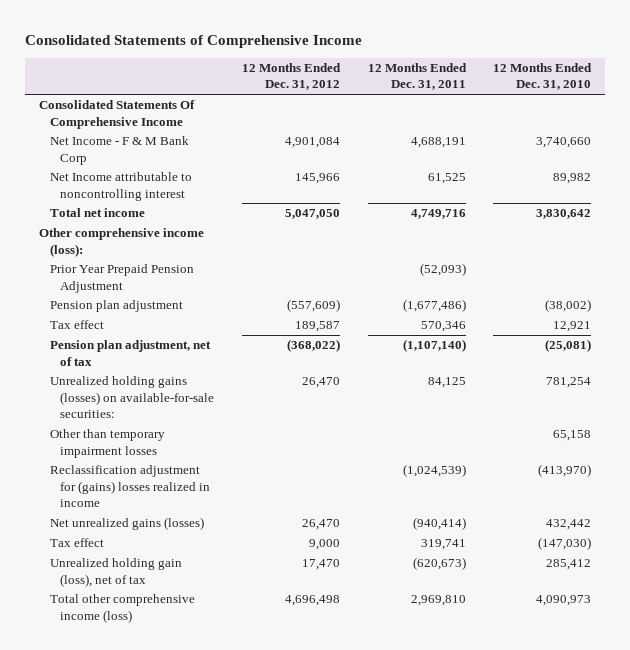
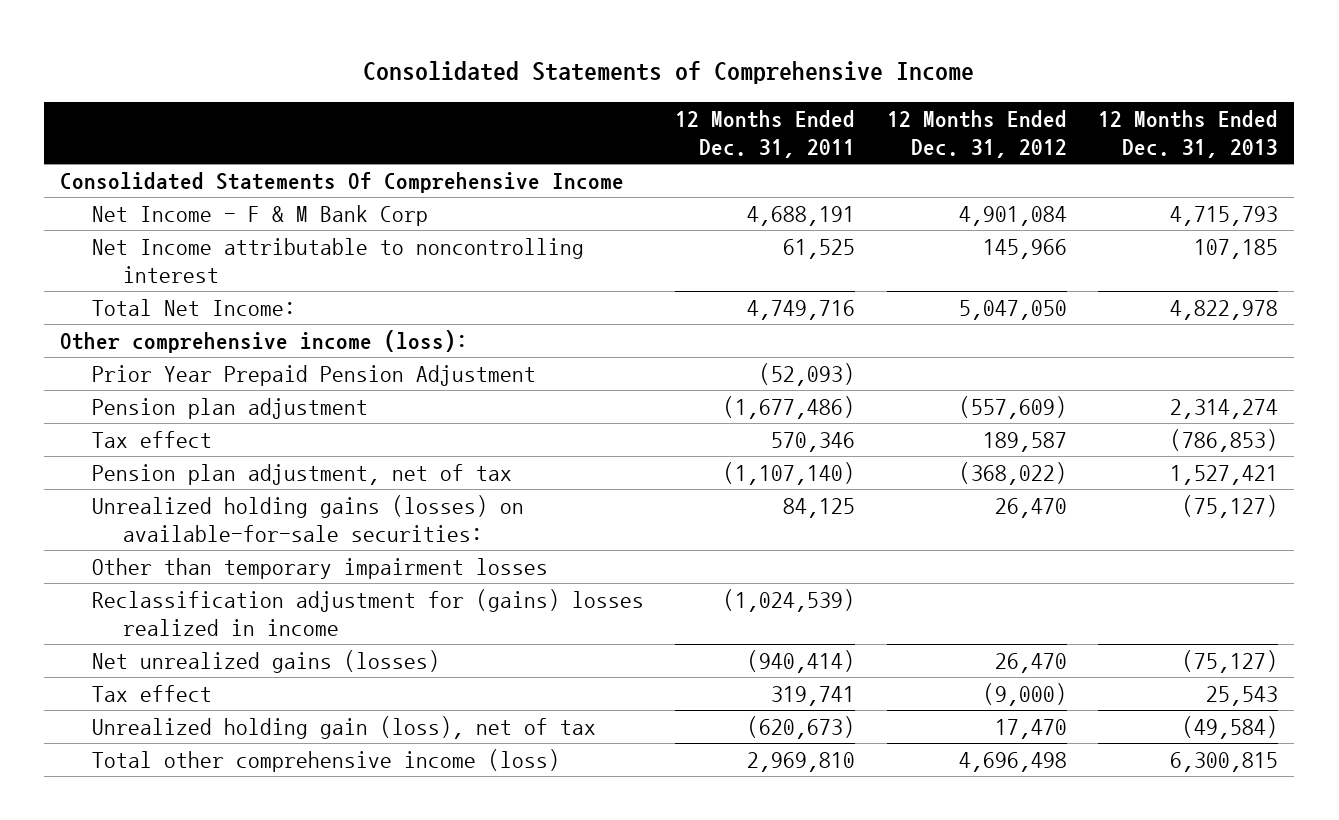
[493,62,593,91] 12 Months Ended Dec. 31, 2010 -> none
none -> [1098,109,1279,158] 12 Months Ended Dec. 31, 2013
[49,208,145,218] Total net income -> [91,298,296,316] Total Net Income:
[309,539,341,551] 9,000 -> [982,682,1067,706] (9,000)

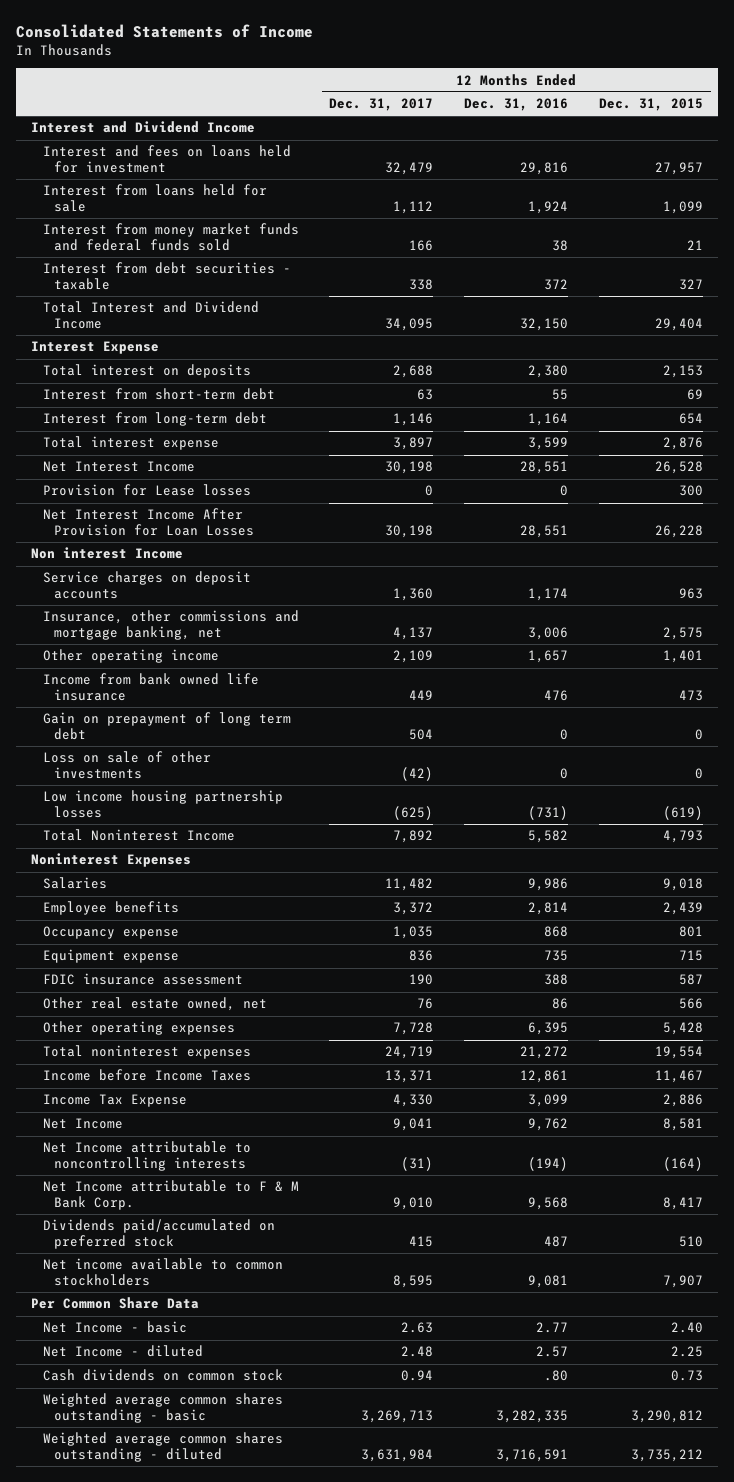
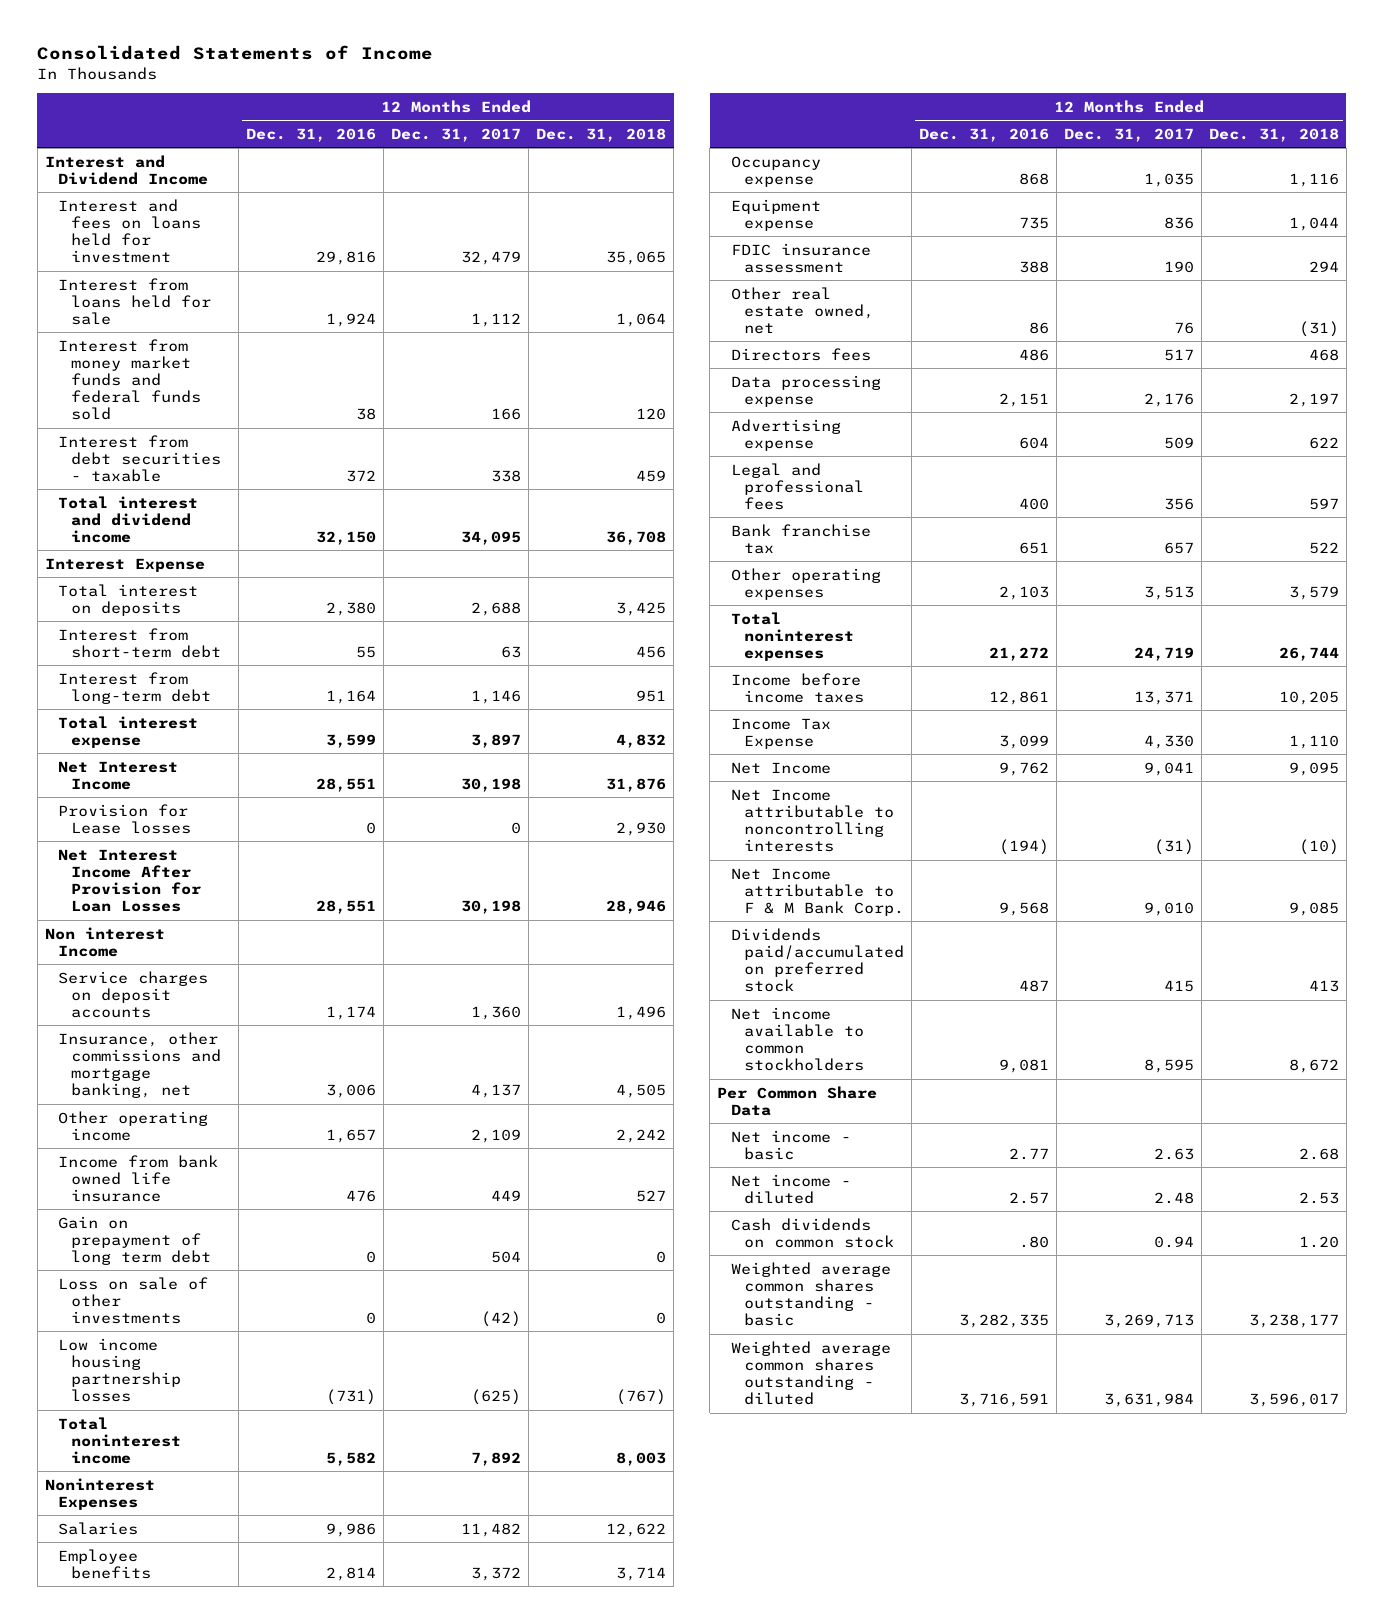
[598,98,703,112] Dec. 31, 2015 -> none
none -> [536,127,667,142] Dec. 31, 2018
[42,301,259,330] Total Interest and Dividend Income -> [57,495,198,543] Total interest and dividend income
[42,829,235,842] Total Noninterest Income -> [57,1416,182,1464] Total noninterest income
none -> [730,347,871,361] Directors fees
none -> [730,374,881,407] Data processing expense
none -> [730,418,841,451] Advertising expense
none -> [730,462,864,510] Legal and professional fees
none -> [730,523,871,554] Bank franchise tax
[393,1022,434,1036] 7,728 -> [1143,585,1194,600] 3,513
[528,1022,569,1036] 6,395 -> [998,585,1049,600] 2,103
[42,1069,251,1082] Income before Income Taxes -> [730,672,864,703] Income before income taxes
[42,1321,187,1334] Net Income - basic -> [730,1129,851,1160] Net income - basic
[42,1345,203,1358] Net Income - diluted -> [730,1173,851,1204] Net income - diluted

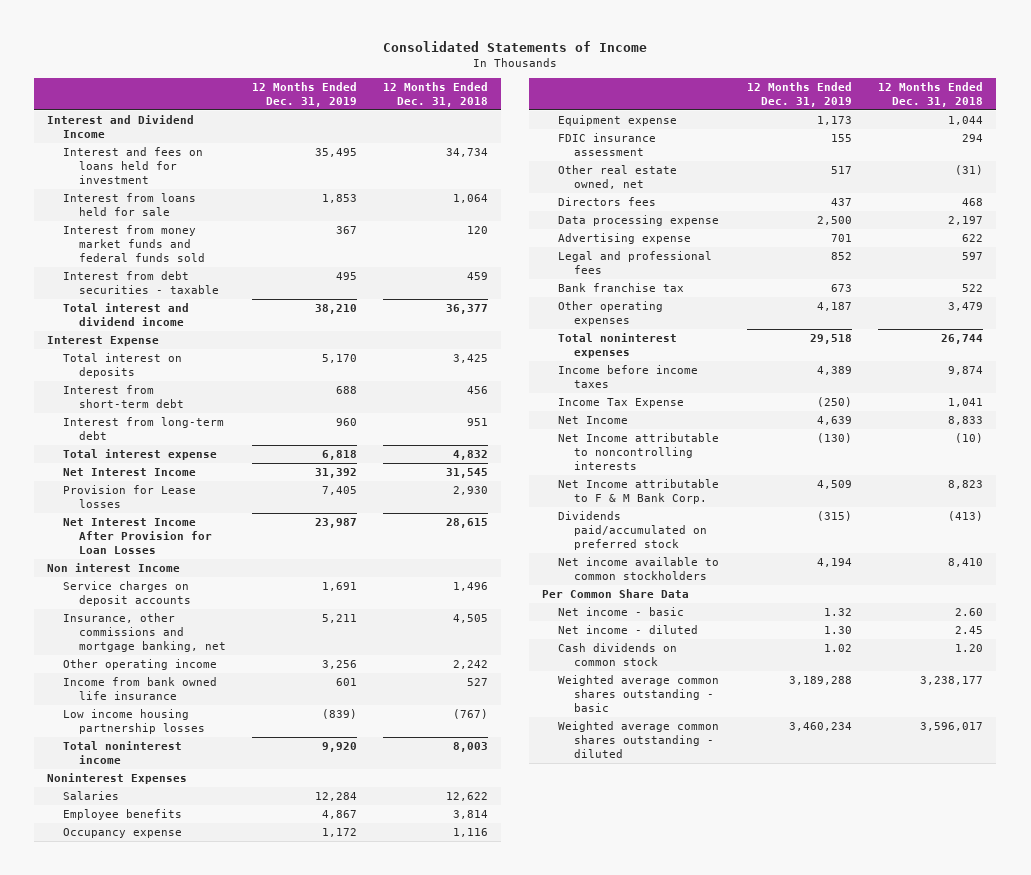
[246,127,377,142] Dec. 31, 2016 -> none
[391,127,522,142] Dec. 31, 2017 -> none
none -> [252,81,358,107] 12 Months Ended Dec. 31, 2019
[606,251,667,266] 35,065 -> [446,148,489,158] 34,734
[606,530,667,545] 36,708 -> [446,304,489,315] 36,377
[606,777,667,792] 31,876 -> [446,468,489,479] 31,545
[606,900,667,915] 28,946 -> [446,518,489,529] 28,615
[57,1215,212,1265] Gain on prepayment of long term debt -> none
[57,1276,208,1324] Loss on sale of other investments -> none
[616,1566,667,1581] 3,714 -> [453,810,489,820] 3,814
[1288,585,1339,600] 3,579 -> [948,302,984,312] 3,479
[1278,690,1339,705] 10,205 -> [948,366,984,376] 9,874
[1288,734,1339,749] 1,110 -> [948,398,984,408] 1,041
[1288,761,1339,776] 9,095 -> [948,416,984,426] 8,833
[1288,901,1339,916] 9,085 -> [948,480,984,490] 8,823
[1308,980,1339,993] 413 -> [948,511,984,522] (413)
[1288,1059,1339,1074] 8,672 -> [948,558,984,568] 8,410
[1298,1147,1339,1160] 2.68 -> [955,608,984,617] 2.60
[1298,1191,1339,1204] 2.53 -> [955,626,984,635] 2.45

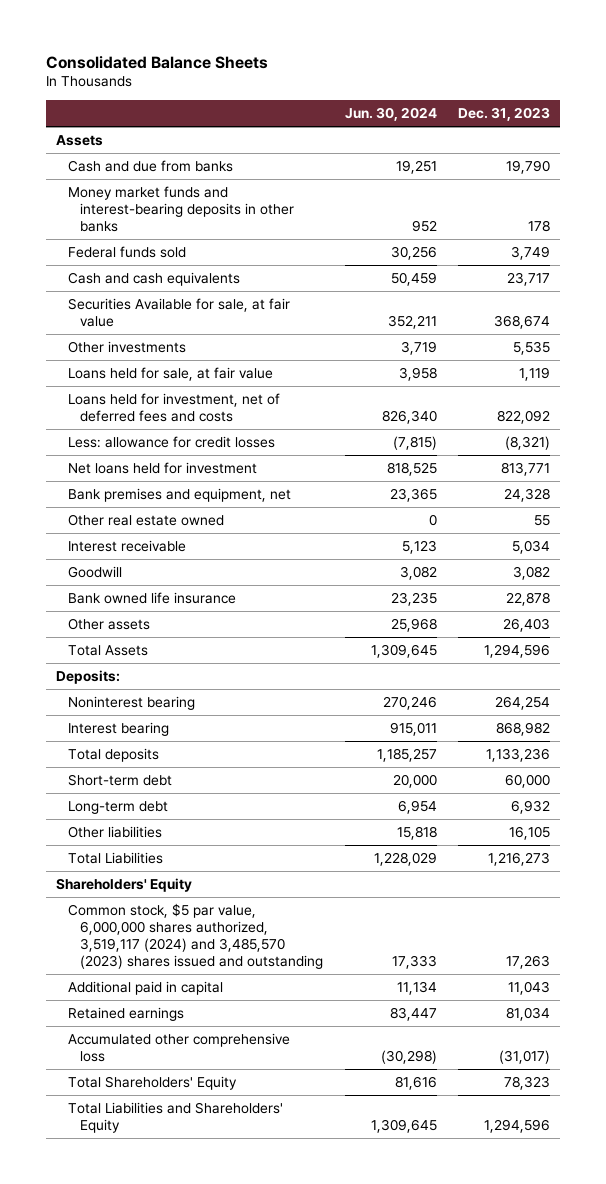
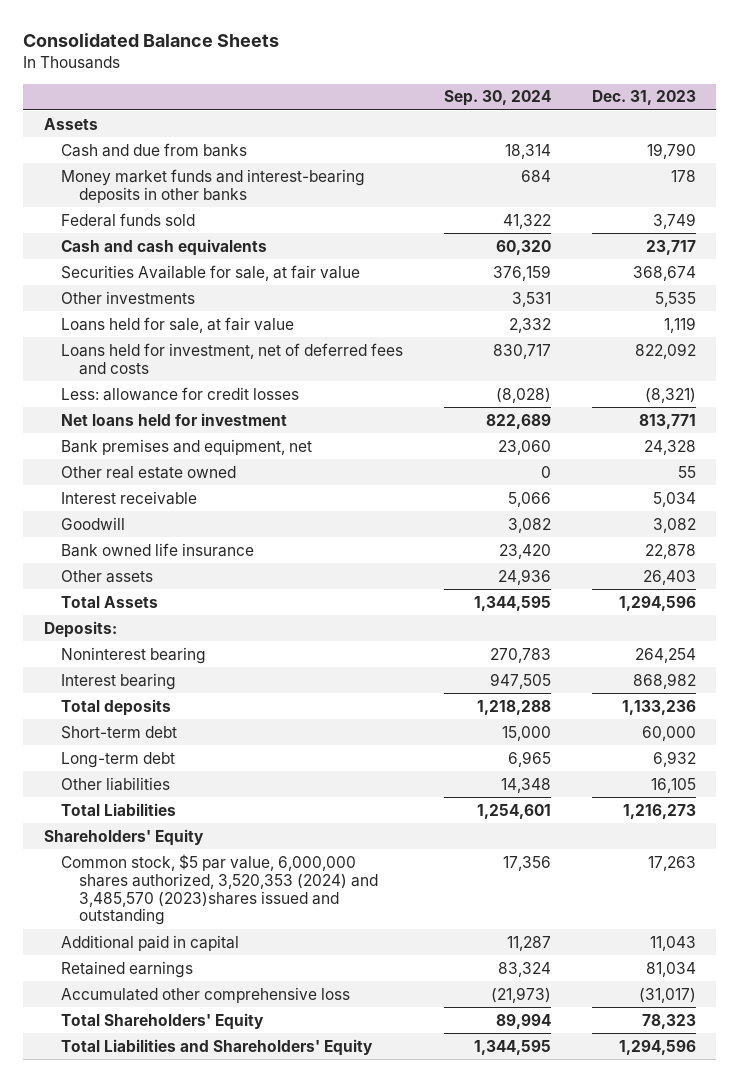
[344,107,437,122] Jun. 30, 2024 -> none
none -> [443,90,551,107] Sep. 30, 2024
[68,902,324,970] Common stock, $5 par value, 6,000,000 shares authorized, 3,519,117 (2024) and 3,485,570 (2023) shares issued and outstanding -> [61,853,378,926] Common stock, $5 par value, 6,000,000 shares authorized, 3,520,353 (2024) and 3,485,570 (2023)shares issued and outstanding

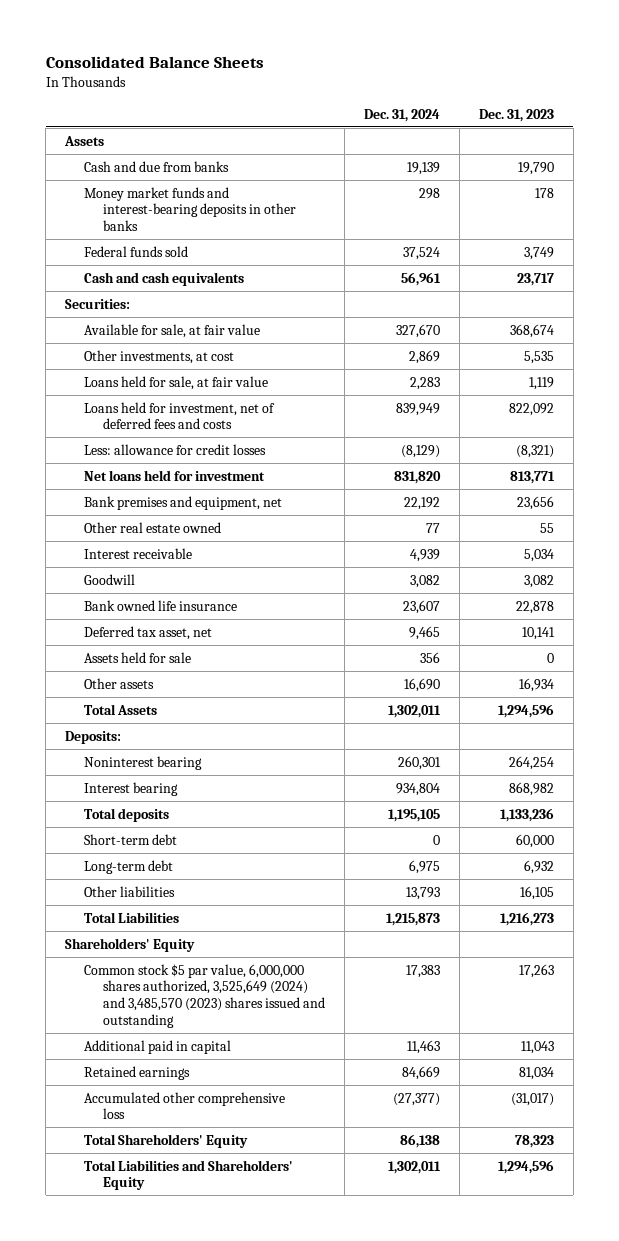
[443,90,551,107] Sep. 30, 2024 -> none
none -> [363,108,440,122] Dec. 31, 2024
none -> [65,298,131,309] Securities:
[61,264,361,281] Securities Available for sale, at fair value -> [84,323,261,338] Available for sale, at fair value
[61,290,196,304] Other investments -> [84,349,235,364] Other investments, at cost
[643,439,696,455] 24,328 -> [516,495,554,510] 23,656
none -> [84,625,213,640] Deferred tax asset, net
none -> [84,651,192,663] Assets held for sale
[642,569,696,585] 26,403 -> [518,677,554,692] 16,934
[61,853,378,926] Common stock, $5 par value, 6,000,000 shares authorized, 3,520,353 (2024) and 3,485,570 (2023)shares issued and outstanding -> [84,963,325,1028] Common stock $5 par value, 6,000,000 shares authorized, 3,525,649 (2024) and 3,485,570 (2023) shares issued and outstanding

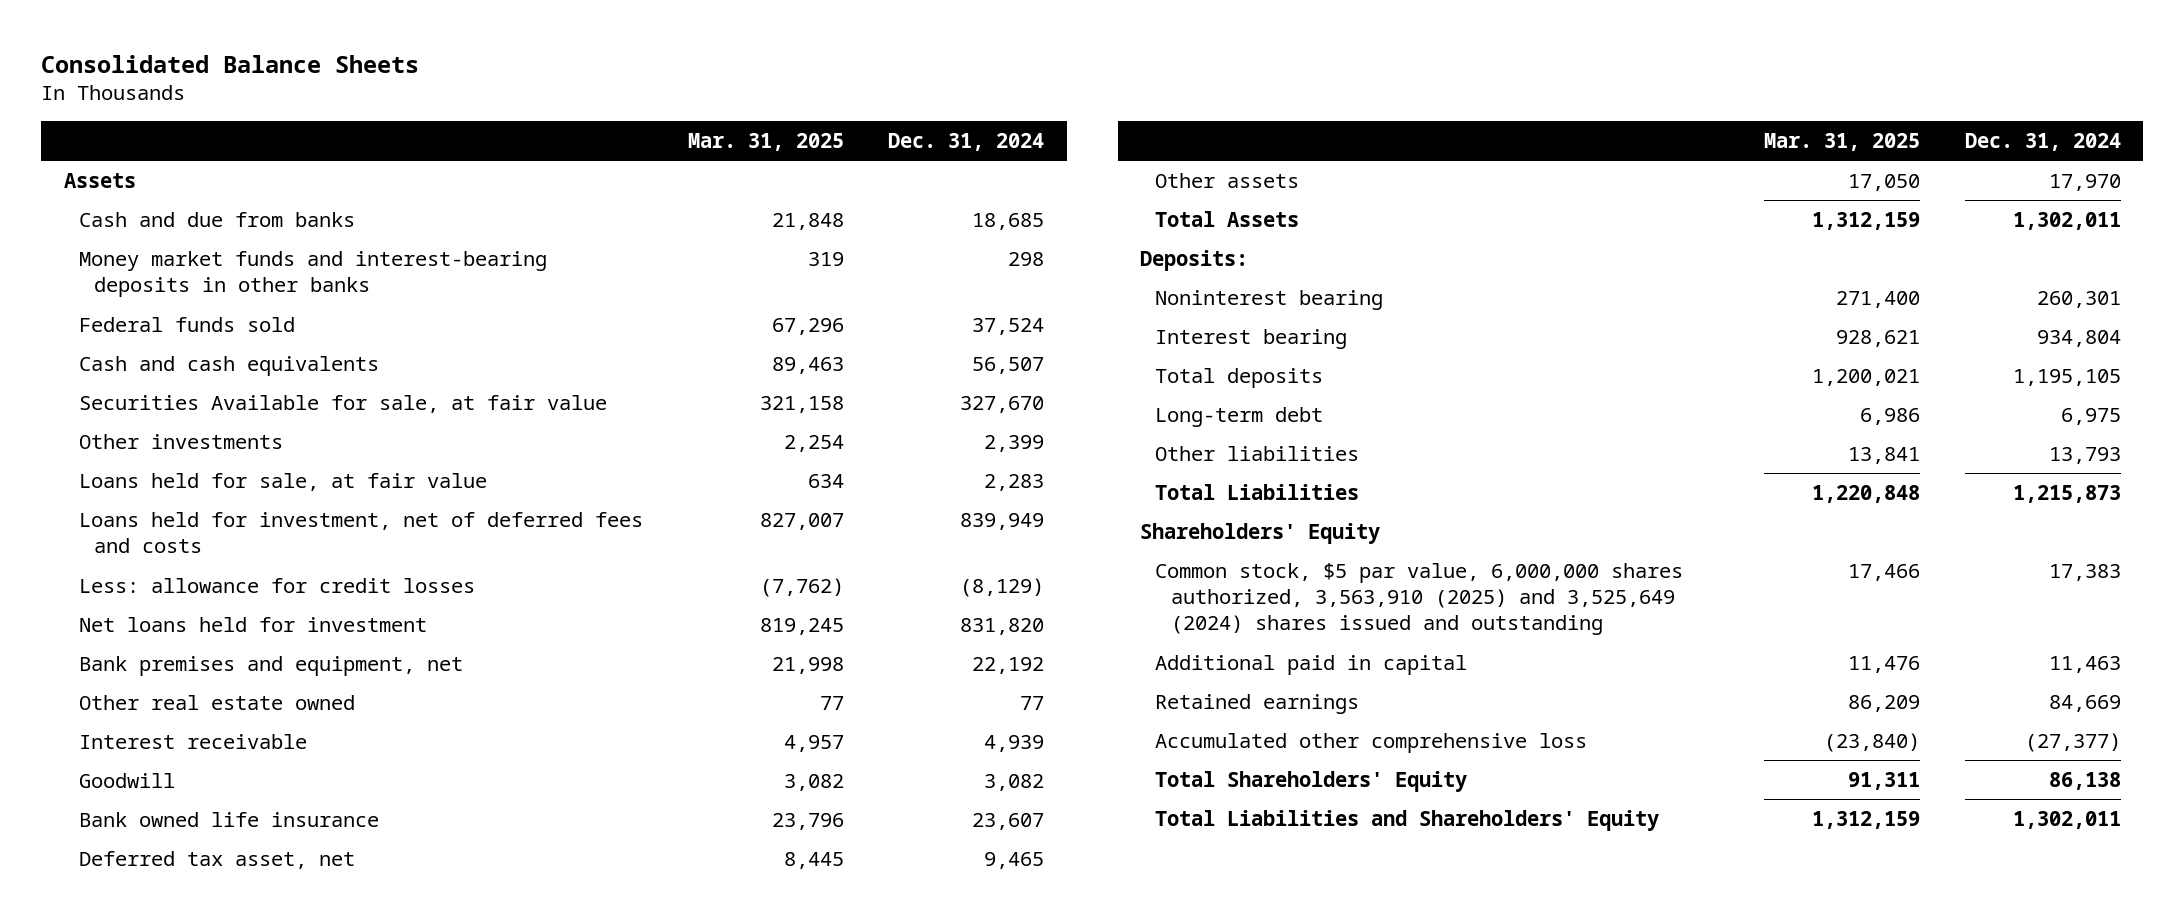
[478,108,554,122] Dec. 31, 2023 -> none
none -> [687,132,844,151] Mar. 31, 2025
[406,161,440,175] 19,139 -> [972,213,1045,231] 18,685
[65,298,131,309] Securities: -> none
[400,271,441,286] 56,961 -> [972,357,1045,375] 56,507
[84,323,261,338] Available for sale, at fair value -> [79,395,608,414] Securities Available for sale, at fair value
[84,349,235,364] Other investments, at cost -> [79,434,284,450] Other investments
[408,349,440,364] 2,869 -> [984,435,1045,453] 2,399
[84,651,192,663] Assets held for sale -> none
[403,677,440,692] 16,690 -> [2048,174,2121,192] 17,970
[84,833,178,845] Short-term debt -> none
[84,963,325,1028] Common stock $5 par value, 6,000,000 shares authorized, 3,525,649 (2024) and 3,485,570 (2023) shares issued and outstanding -> [1155,563,1684,636] Common stock, $5 par value, 6,000,000 shares authorized, 3,563,910 (2025) and 3,525,649 (2024) shares issued and outstanding

